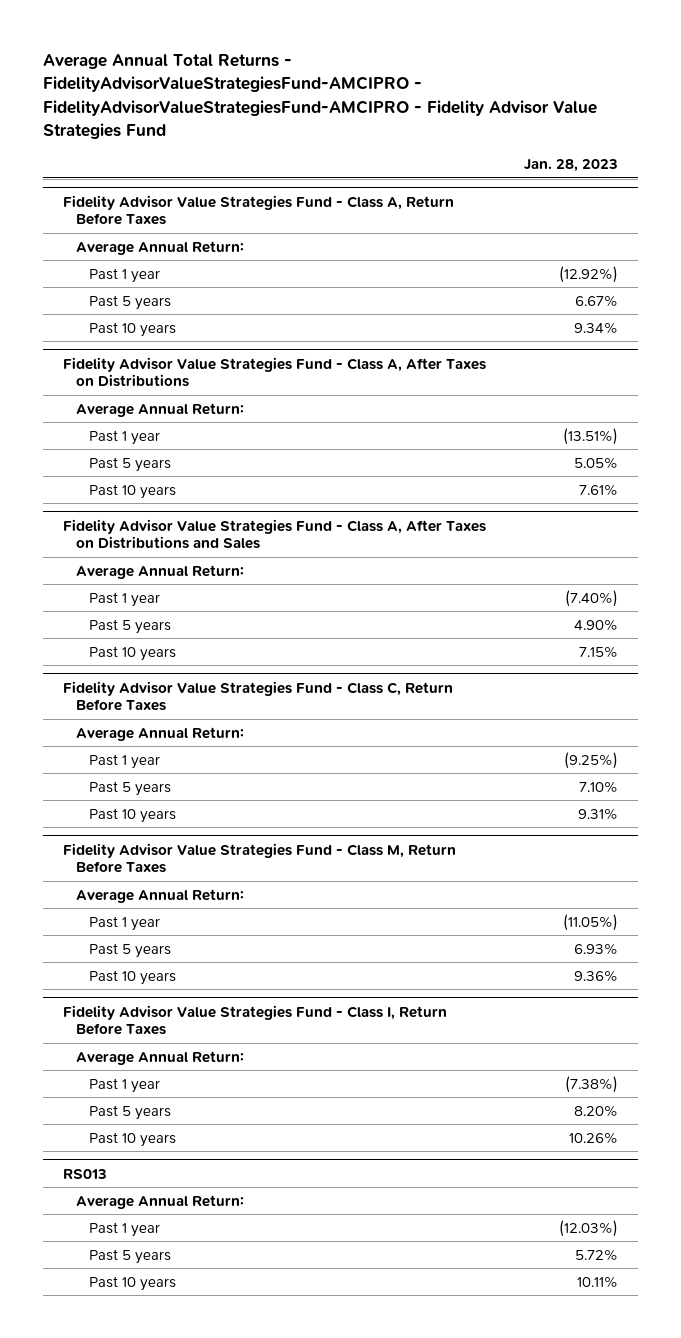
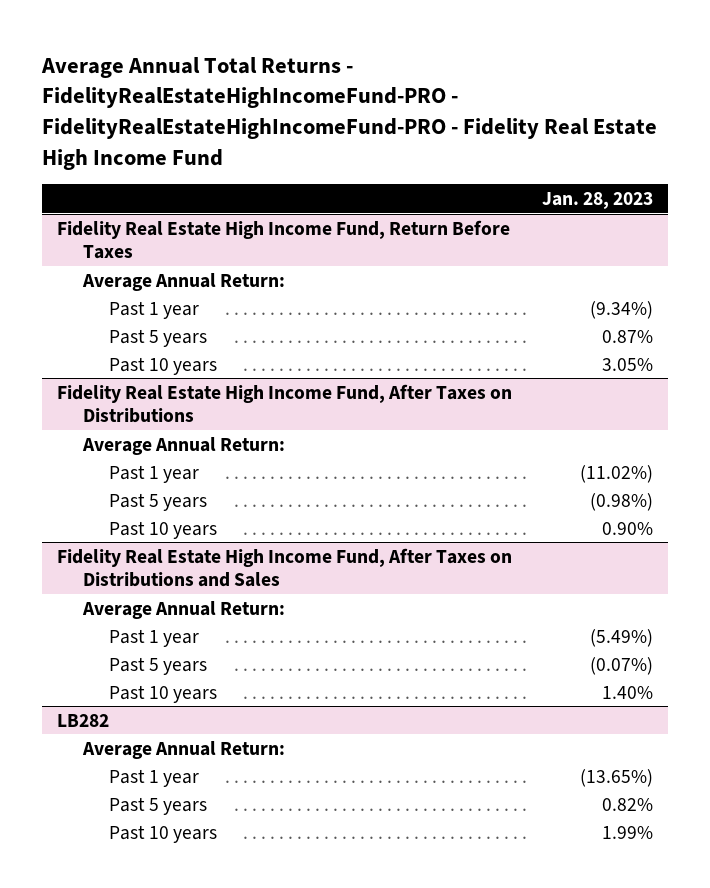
[43,54,598,139] Average Annual Total Returns - FidelityAdvisorValueStrategiesFund-AMCIPRO - FidelityAdvisorValueStrategiesFund-AMCIPRO - Fidelity Advisor Value Strategies Fund -> [41,56,658,170] Average Annual Total Returns - FidelityRealEstateHighIncomeFund-PRO - FidelityRealEstateHighIncomeFund-PRO - Fidelity Real Estate High Income Fund
[62,194,454,226] Fidelity Advisor Value Strategies Fund - Class A, Return Before Taxes -> none
[75,240,244,255] Average Annual Return: -> none
[88,267,160,283] Past 1 year -> none
[88,294,171,310] Past 5 years -> none
[88,321,176,337] Past 10 years -> none
[62,356,486,388] Fidelity Advisor Value Strategies Fund - Class A, After Taxes on Distributions -> none
[75,402,244,417] Average Annual Return: -> none
[88,429,160,445] Past 1 year -> none
[88,456,171,472] Past 5 years -> none
[88,483,176,499] Past 10 years -> none
[62,518,486,550] Fidelity Advisor Value Strategies Fund - Class A, After Taxes on Distributions and Sales -> none
[75,564,244,579] Average Annual Return: -> none
[88,591,160,607] Past 1 year -> none
[88,618,171,634] Past 5 years -> none
[88,645,176,661] Past 10 years -> none
[62,680,453,712] Fidelity Advisor Value Strategies Fund - Class C, Return Before Taxes -> none
none -> [57,219,511,260] Fidelity Real Estate High Income Fund, Return Before Taxes
[62,842,456,874] Fidelity Advisor Value Strategies Fund - Class M, Return Before Taxes -> none
[564,751,619,769] (9.25%) -> [590,300,654,319] (9.34%)
[579,780,619,793] 7.10% -> [602,329,654,343] 0.87%
[578,807,619,820] 9.31% -> [602,357,654,371] 3.05%
none -> [57,383,513,424] Fidelity Real Estate High Income Fund, After Taxes on Distributions
[62,1004,447,1036] Fidelity Advisor Value Strategies Fund - Class I, Return Before Taxes -> none
[563,913,619,931] (11.05%) -> [580,464,654,483] (11.02%)
[574,942,619,955] 6.93% -> [590,492,654,511] (0.98%)
[574,969,619,982] 9.36% -> [602,521,654,535] 0.90%
none -> [57,547,513,588] Fidelity Real Estate High Income Fund, After Taxes on Distributions and Sales
[62,1168,107,1179] RS013 -> none
[565,1075,619,1093] (7.38%) -> [590,628,654,647] (5.49%)
[574,1104,619,1117] 8.20% -> [590,656,654,675] (0.07%)
[569,1131,619,1144] 10.26% -> [602,685,654,699] 1.40%
none -> [57,713,110,727] LB282
[559,1219,619,1237] (12.03%) -> [580,768,654,787] (13.65%)
[575,1248,619,1261] 5.72% -> [602,797,654,811] 0.82%
[577,1275,619,1288] 10.11% -> [602,825,654,839] 1.99%

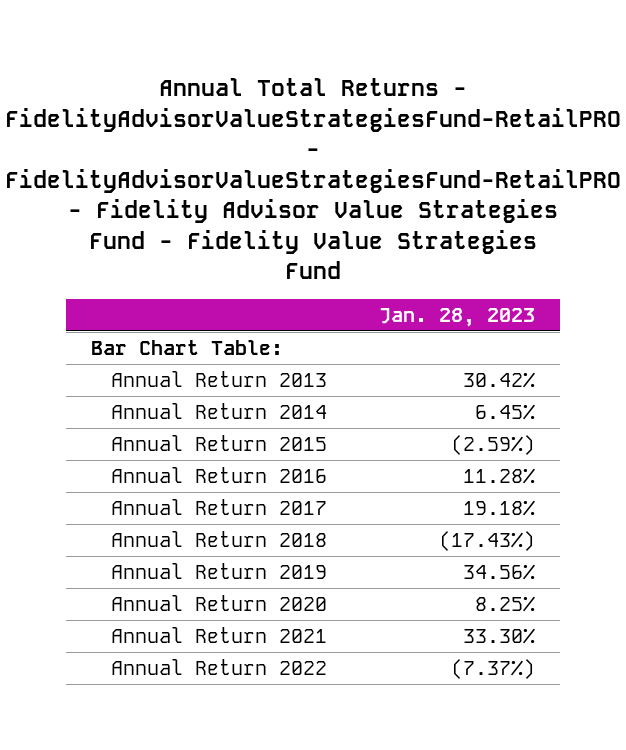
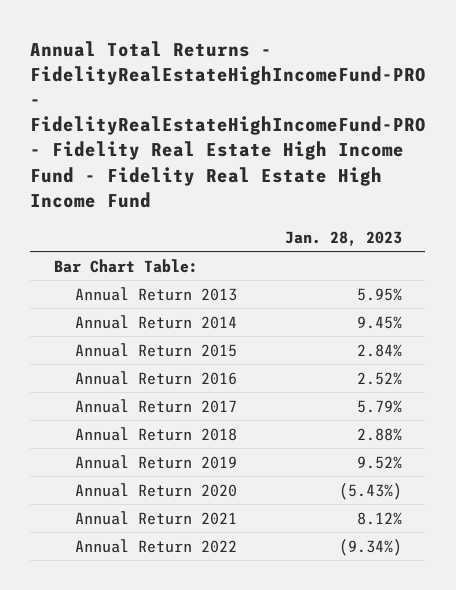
[4,78,621,280] Annual Total Returns - FidelityAdvisorValueStrategiesFund-RetailPRO - FidelityAdvisorValueStrategiesFund-RetailPRO - Fidelity Advisor Value Strategies Fund - Fidelity Value Strategies Fund -> [30,40,427,208] Annual Total Returns - FidelityRealEstateHighIncomeFund-PRO - FidelityRealEstateHighIncomeFund-PRO - Fidelity Real Estate High Income Fund - Fidelity Real Estate High Income Fund
[462,371,535,388] 30.42% -> [356,287,402,301] 5.95%
[474,403,535,420] 6.45% -> [356,315,402,329] 9.45%
[450,434,535,455] (2.59%) -> [356,343,402,357] 2.84%
[462,467,535,484] 11.28% -> [356,371,402,385] 2.52%
[462,499,535,516] 19.18% -> [356,399,402,413] 5.79%
[438,530,535,551] (17.43%) -> [356,427,402,441] 2.88%
[462,563,535,580] 34.56% -> [356,455,402,469] 9.52%
[474,595,535,612] 8.25% -> [338,482,402,500] (5.43%)
[462,627,535,644] 33.30% -> [356,511,402,525] 8.12%
[450,658,535,679] (7.37%) -> [338,538,402,556] (9.34%)

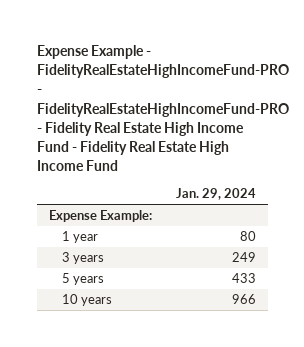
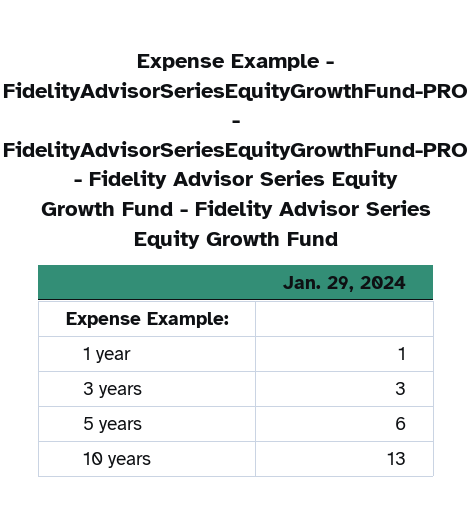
[36,44,289,172] Expense Example - FidelityRealEstateHighIncomeFund-PRO - FidelityRealEstateHighIncomeFund-PRO - Fidelity Real Estate High Income Fund - Fidelity Real Estate High Income Fund -> [2,54,468,249] Expense Example - FidelityAdvisorSeriesEquityGrowthFund-PRO - FidelityAdvisorSeriesEquityGrowthFund-PRO - Fidelity Advisor Series Equity Growth Fund - Fidelity Advisor Series Equity Growth Fund
[239,230,256,241] 80 -> [398,346,407,360] 1
[231,251,256,262] 249 -> [395,381,407,395] 3
[231,272,256,283] 433 -> [395,416,407,430] 6
[231,293,256,304] 966 -> [387,451,407,465] 13

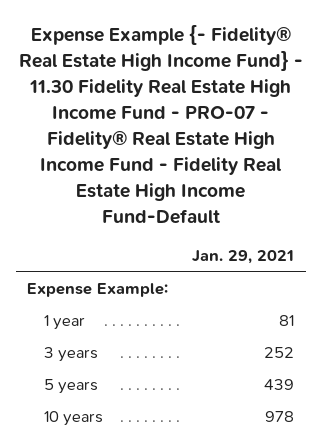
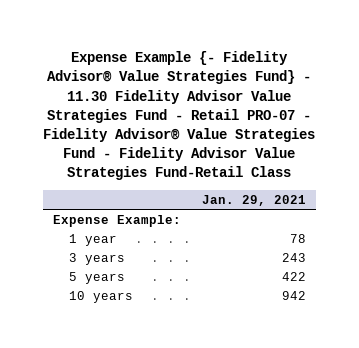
[18,25,303,224] Expense Example {- Fidelity® Real Estate High Income Fund} - 11.30 Fidelity Real Estate High Income Fund - PRO-07 - Fidelity® Real Estate High Income Fund - Fidelity Real Estate High Income Fund-Default -> [43,51,316,181] Expense Example {- Fidelity Advisor® Value Strategies Fund} - 11.30 Fidelity Advisor Value Strategies Fund - Retail PRO-07 - Fidelity Advisor® Value Strategies Fund - Fidelity Advisor Value Strategies Fund-Retail Class
[279,314,295,326] 81 -> [289,233,306,243] 78
[264,346,295,358] 252 -> [281,252,306,262] 243
[264,378,295,390] 439 -> [281,271,306,281] 422
[265,410,295,422] 978 -> [281,290,306,300] 942

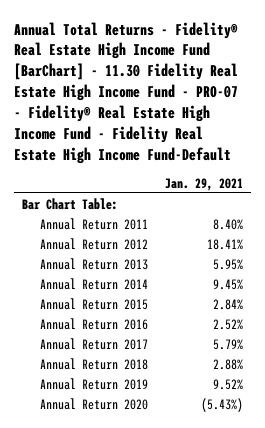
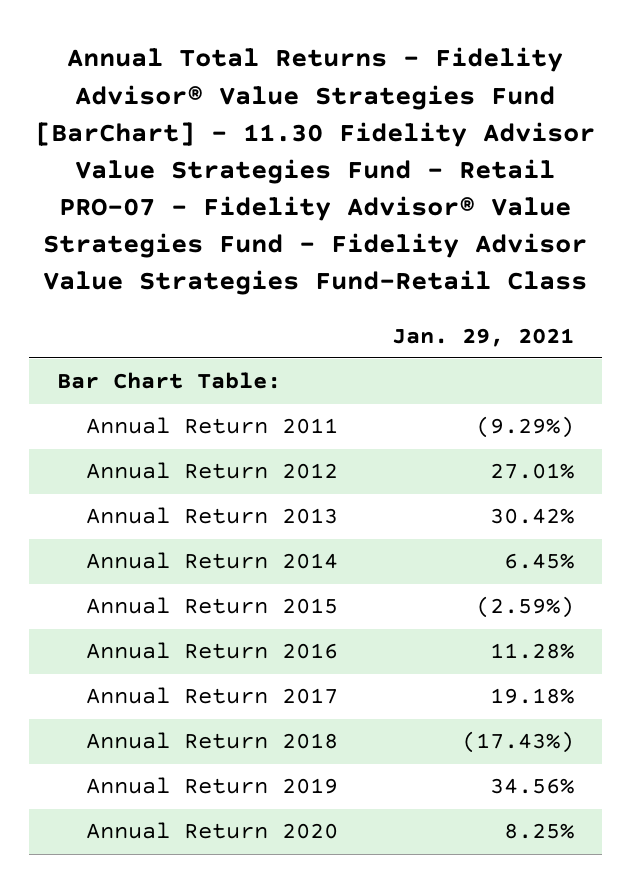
[13,21,238,164] Annual Total Returns - Fidelity® Real Estate High Income Fund [BarChart] - 11.30 Fidelity Real Estate High Income Fund - PRO-07 - Fidelity® Real Estate High Income Fund - Fidelity Real Estate High Income Fund-Default -> [35,47,596,296] Annual Total Returns - Fidelity Advisor® Value Strategies Fund [BarChart] - 11.30 Fidelity Advisor Value Strategies Fund - Retail PRO-07 - Fidelity Advisor® Value Strategies Fund - Fidelity Advisor Value Strategies Fund-Retail Class
[212,218,243,230] 8.40% -> [476,416,575,439] (9.29%)
[206,238,243,250] 18.41% -> [490,463,575,480] 27.01%
[212,258,243,270] 5.95% -> [490,508,575,525] 30.42%
[212,278,243,290] 9.45% -> [504,553,575,570] 6.45%
[212,298,243,310] 2.84% -> [476,596,575,619] (2.59%)
[212,318,243,330] 2.52% -> [490,643,575,660] 11.28%
[212,338,243,350] 5.79% -> [490,688,575,705] 19.18%
[212,358,243,370] 2.88% -> [462,731,575,754] (17.43%)
[212,378,243,390] 9.52% -> [490,778,575,795] 34.56%
[200,397,243,412] (5.43%) -> [504,823,575,840] 8.25%

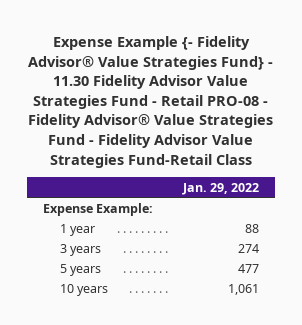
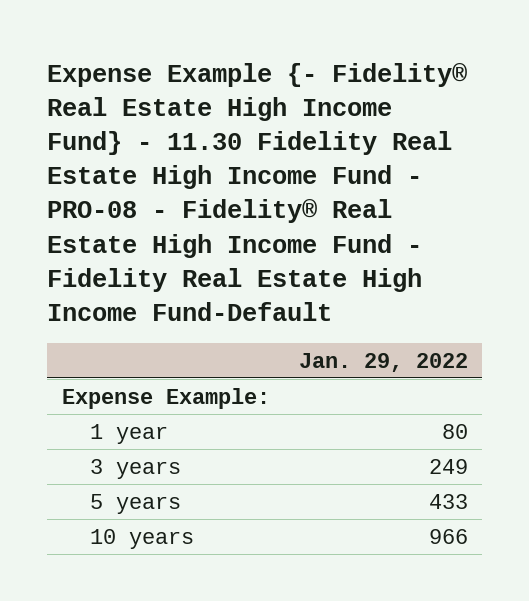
[28,35,274,168] Expense Example {- Fidelity Advisor® Value Strategies Fund} - 11.30 Fidelity Advisor Value Strategies Fund - Retail PRO-08 - Fidelity Advisor® Value Strategies Fund - Fidelity Advisor Value Strategies Fund-Retail Class -> [47,62,468,322] Expense Example {- Fidelity® Real Estate High Income Fund} - 11.30 Fidelity Real Estate High Income Fund - PRO-08 - Fidelity® Real Estate High Income Fund - Fidelity Real Estate High Income Fund-Default
[245,223,260,233] 88 -> [441,423,468,439] 80
[238,243,260,253] 274 -> [428,458,468,474] 249
[238,263,260,273] 477 -> [428,493,468,509] 433
[228,283,260,295] 1,061 -> [428,528,468,544] 966

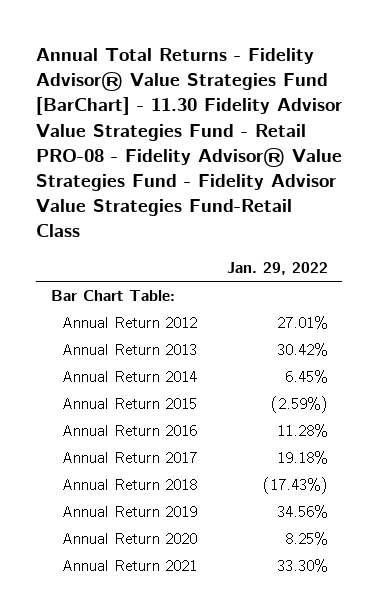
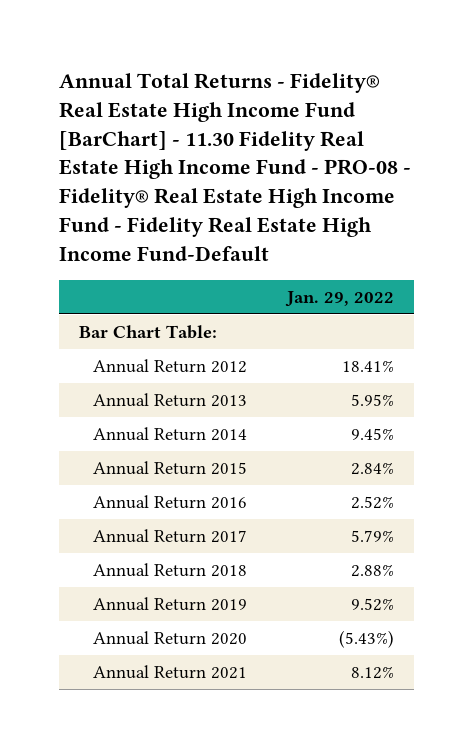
[35,48,342,238] Annual Total Returns - Fidelity Advisor® Value Strategies Fund [BarChart] - 11.30 Fidelity Advisor Value Strategies Fund - Retail PRO-08 - Fidelity Advisor® Value Strategies Fund - Fidelity Advisor Value Strategies Fund-Retail Class -> [58,72,411,262] Annual Total Returns - Fidelity® Real Estate High Income Fund [BarChart] - 11.30 Fidelity Real Estate High Income Fund - PRO-08 - Fidelity® Real Estate High Income Fund - Fidelity Real Estate High Income Fund-Default
[276,316,328,330] 27.01% -> [341,359,394,372] 18.41%
[276,343,328,357] 30.42% -> [350,393,394,406] 5.95%
[284,370,328,384] 6.45% -> [350,427,394,440] 9.45%
[270,396,328,414] (2.59%) -> [350,461,394,475] 2.84%
[276,424,328,438] 11.28% -> [350,495,394,509] 2.52%
[276,451,328,465] 19.18% -> [350,529,394,542] 5.79%
[262,477,328,495] (17.43%) -> [350,563,394,577] 2.88%
[276,505,328,519] 34.56% -> [350,597,394,611] 9.52%
[284,532,328,546] 8.25% -> [338,629,394,648] (5.43%)
[276,559,328,573] 33.30% -> [350,665,394,679] 8.12%

